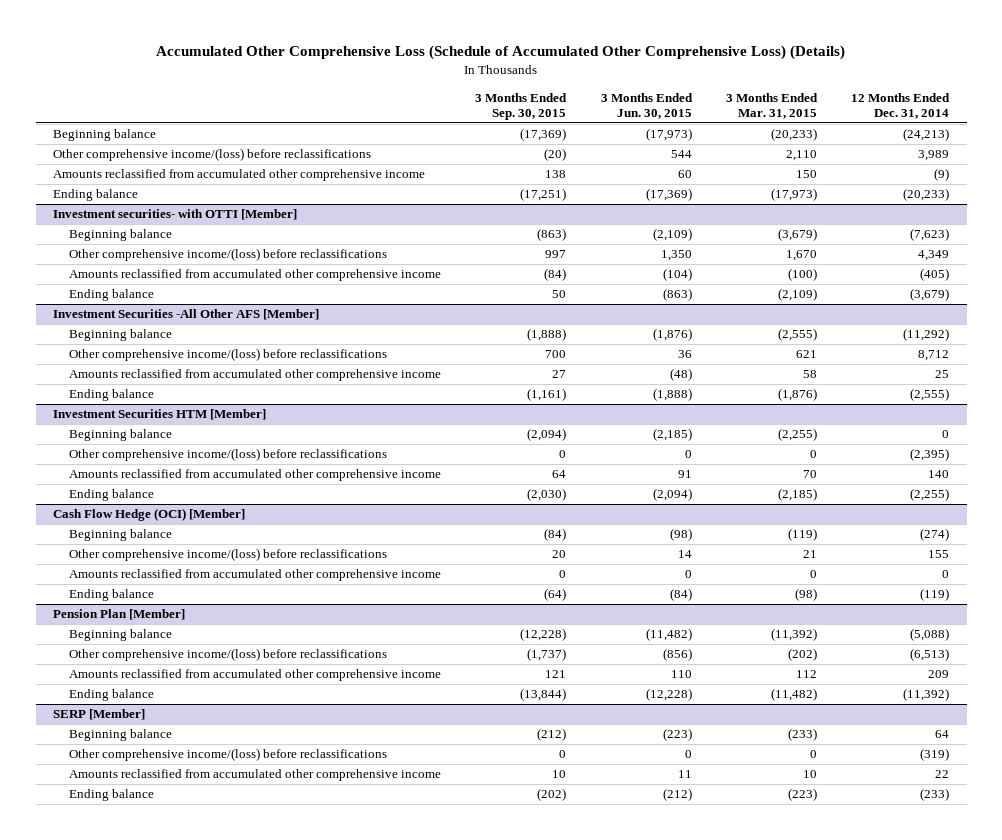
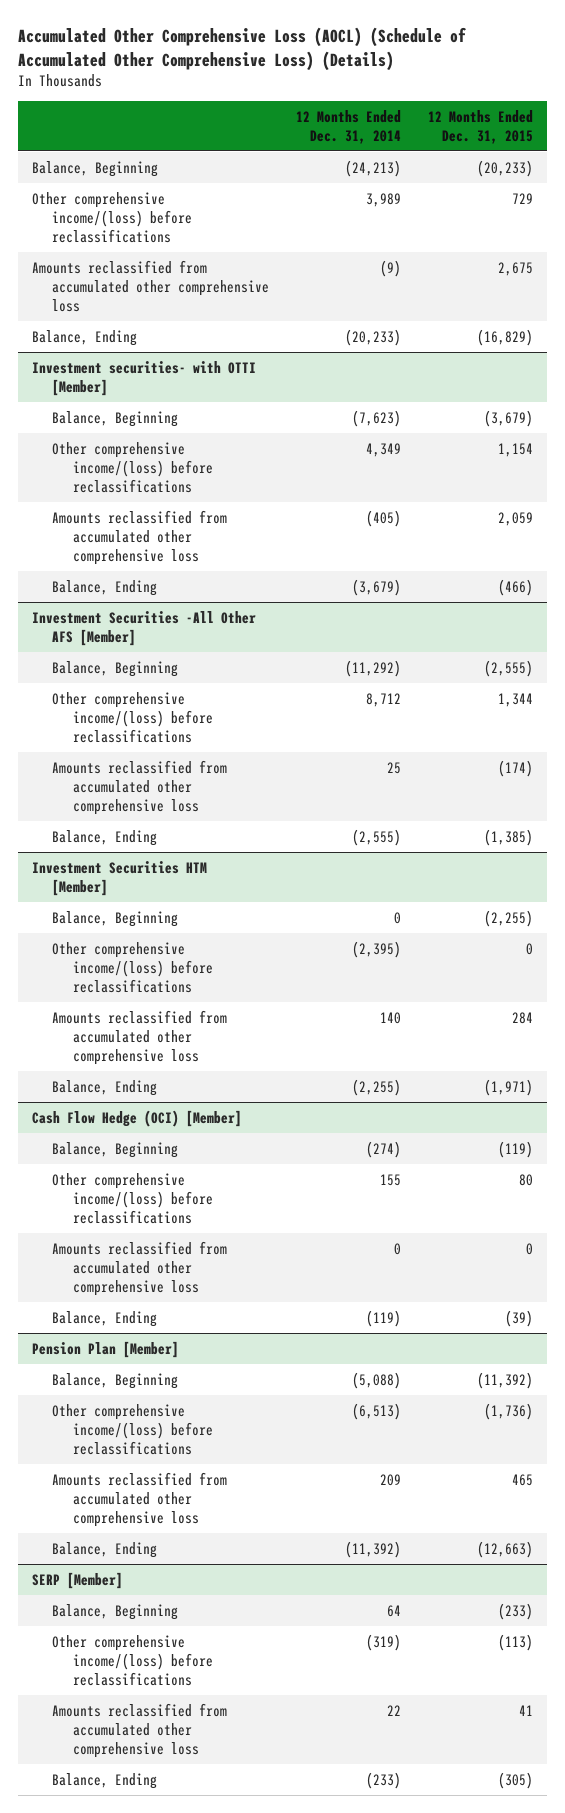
[156,45,846,61] Accumulated Other Comprehensive Loss (Schedule of Accumulated Other Comprehensive Loss) (Details) -> [18,26,467,71] Accumulated Other Comprehensive Loss (AOCL) (Schedule of Accumulated Other Comprehensive Loss) (Details)
[475,92,568,121] 3 Months Ended Sep. 30, 2015 -> none
[600,92,693,120] 3 Months Ended Jun. 30, 2015 -> none
[725,92,818,120] 3 Months Ended Mar. 31, 2015 -> none
none -> [428,109,534,144] 12 Months Ended Dec. 31, 2015
[52,129,156,142] Beginning balance -> [31,160,158,177] Balance, Beginning
[52,169,425,182] Amounts reclassified from accumulated other comprehensive income -> [31,259,270,312] Amounts reclassified from accumulated other comprehensive loss
[52,189,138,202] Ending balance -> [31,329,137,346] Balance, Ending
[68,229,172,242] Beginning balance -> [52,410,179,427] Balance, Beginning
[68,269,441,282] Amounts reclassified from accumulated other comprehensive income -> [52,509,228,565] Amounts reclassified from accumulated other comprehensive loss
[68,289,154,302] Ending balance -> [52,579,158,596] Balance, Ending
[68,329,172,342] Beginning balance -> [52,660,179,677] Balance, Beginning
[68,369,441,382] Amounts reclassified from accumulated other comprehensive income -> [52,759,228,815] Amounts reclassified from accumulated other comprehensive loss
[68,389,154,402] Ending balance -> [52,829,158,846] Balance, Ending
[68,429,172,442] Beginning balance -> [52,910,179,927] Balance, Beginning
[68,469,441,482] Amounts reclassified from accumulated other comprehensive income -> [52,1009,228,1065] Amounts reclassified from accumulated other comprehensive loss
[68,489,154,502] Ending balance -> [52,1079,158,1096] Balance, Ending
[68,529,172,542] Beginning balance -> [52,1141,179,1158] Balance, Beginning
[68,569,441,582] Amounts reclassified from accumulated other comprehensive income -> [52,1240,228,1296] Amounts reclassified from accumulated other comprehensive loss
[68,589,154,602] Ending balance -> [52,1310,158,1327] Balance, Ending
[68,629,172,642] Beginning balance -> [52,1372,179,1389] Balance, Beginning
[68,669,441,682] Amounts reclassified from accumulated other comprehensive income -> [52,1471,228,1527] Amounts reclassified from accumulated other comprehensive loss
[68,689,154,702] Ending balance -> [52,1541,158,1558] Balance, Ending
[68,729,172,742] Beginning balance -> [52,1603,179,1620] Balance, Beginning
[68,769,441,782] Amounts reclassified from accumulated other comprehensive income -> [52,1702,228,1758] Amounts reclassified from accumulated other comprehensive loss
[68,789,154,802] Ending balance -> [52,1772,158,1789] Balance, Ending

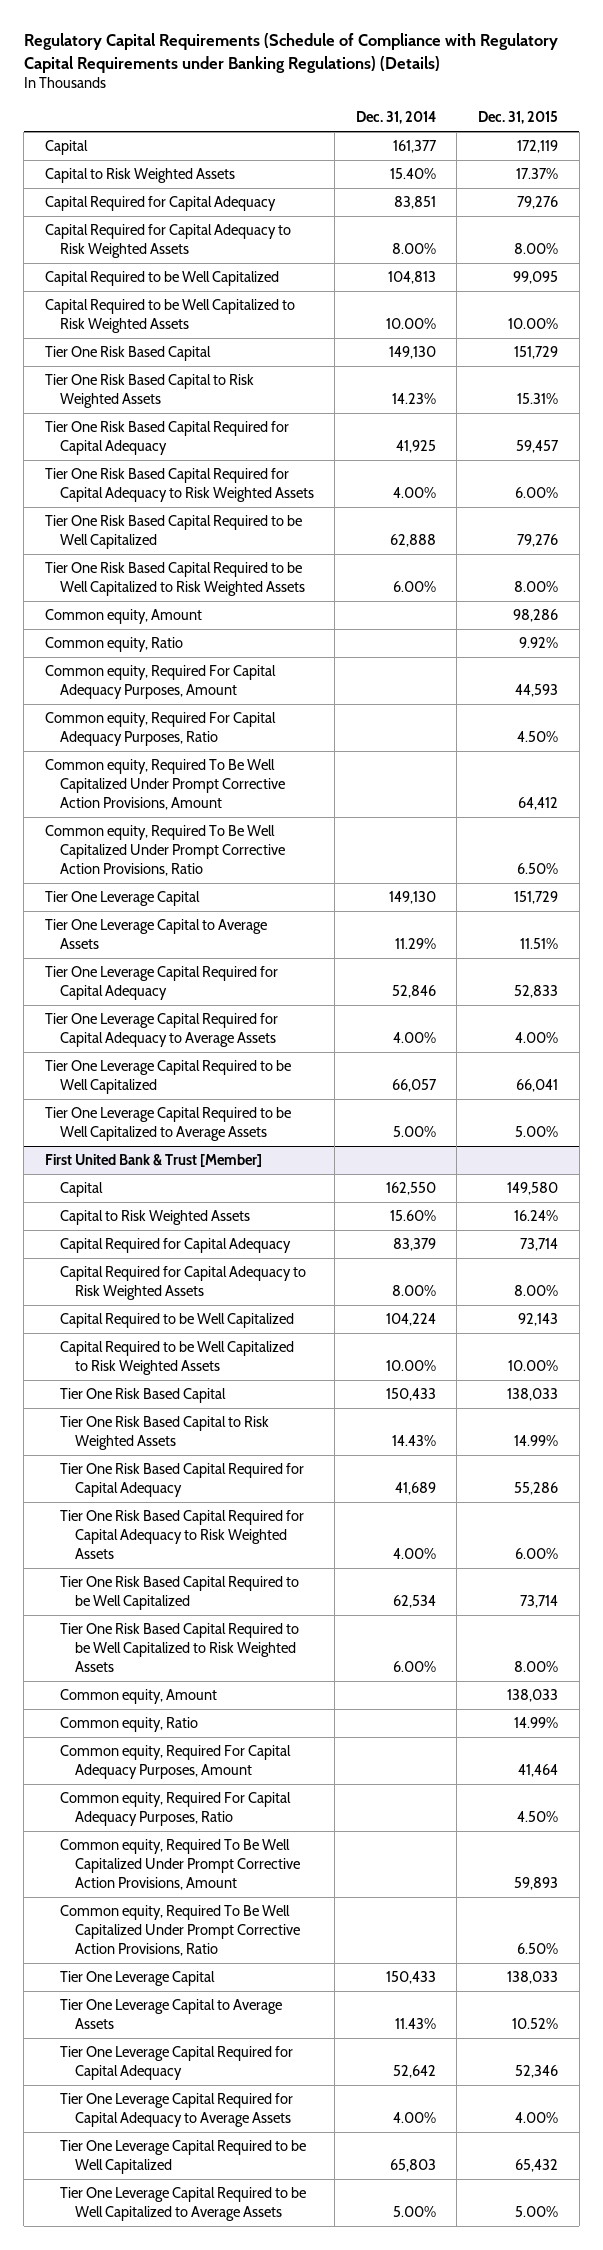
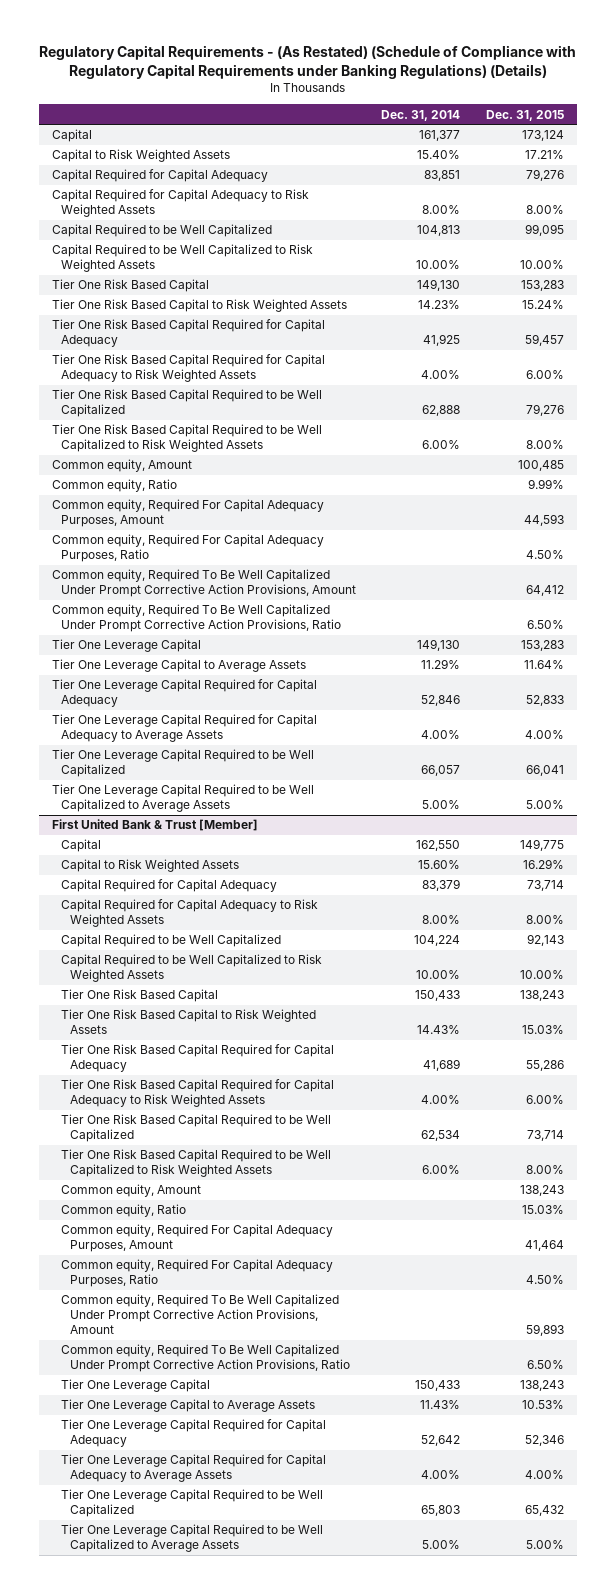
[23,33,558,73] Regulatory Capital Requirements (Schedule of Compliance with Regulatory Capital Requirements under Banking Regulations) (Details) -> [38,45,576,79] Regulatory Capital Requirements - (As Restated) (Schedule of Compliance with Regulatory Capital Requirements under Banking Regulations) (Details)
[517,140,559,154] 172,119 -> [521,130,564,142] 173,124
[516,168,559,180] 17.37% -> [524,150,564,160] 17.21%
[514,346,559,360] 151,729 -> [520,280,564,292] 153,283
[517,392,559,404] 15.31% -> [521,300,564,310] 15.24%
[513,609,559,623] 98,286 -> [517,460,564,472] 100,485
[519,637,559,649] 9.92% -> [527,479,564,490] 9.99%
[514,891,559,905] 151,729 -> [520,640,564,652] 153,283
[520,937,559,949] 11.51% -> [523,660,564,670] 11.64%
[507,1182,559,1196] 149,580 -> [519,839,564,852] 149,775
[514,1210,559,1222] 16.24% -> [522,859,564,870] 16.29%
[507,1388,559,1402] 138,033 -> [519,990,564,1002] 138,243
[514,1434,559,1446] 14.99% -> [521,1025,564,1035] 15.03%
[507,1689,559,1703] 138,033 -> [519,1185,564,1197] 138,243
[514,1717,559,1729] 14.99% -> [521,1205,564,1215] 15.03%
[507,1971,559,1985] 138,033 -> [519,1380,564,1392] 138,243
[512,2017,559,2029] 10.52% -> [521,1400,564,1410] 10.53%

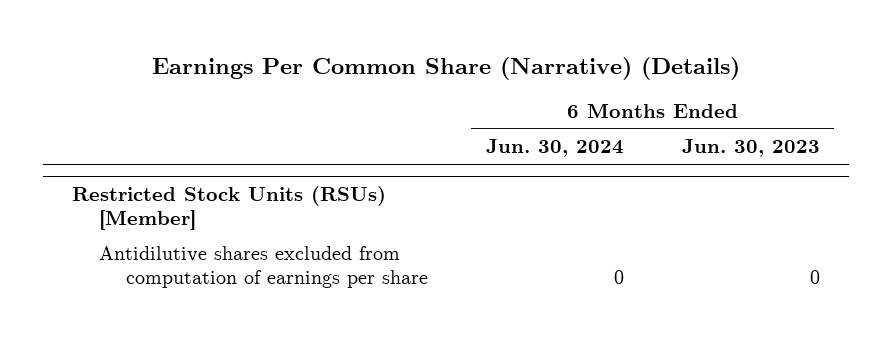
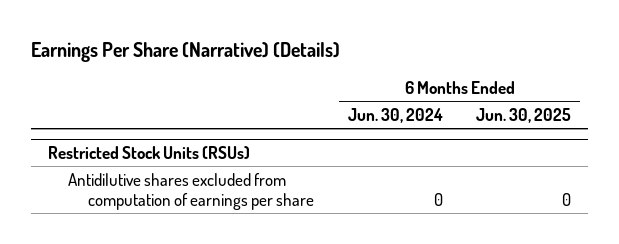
[151,56,740,80] Earnings Per Common Share (Narrative) (Details) -> [30,42,340,63] Earnings Per Share (Narrative) (Details)
[681,139,820,158] Jun. 30, 2023 -> none
none -> [476,108,572,124] Jun. 30, 2025
[72,186,387,231] Restricted Stock Units (RSUs) [Member] -> [47,145,250,159] Restricted Stock Units (RSUs)

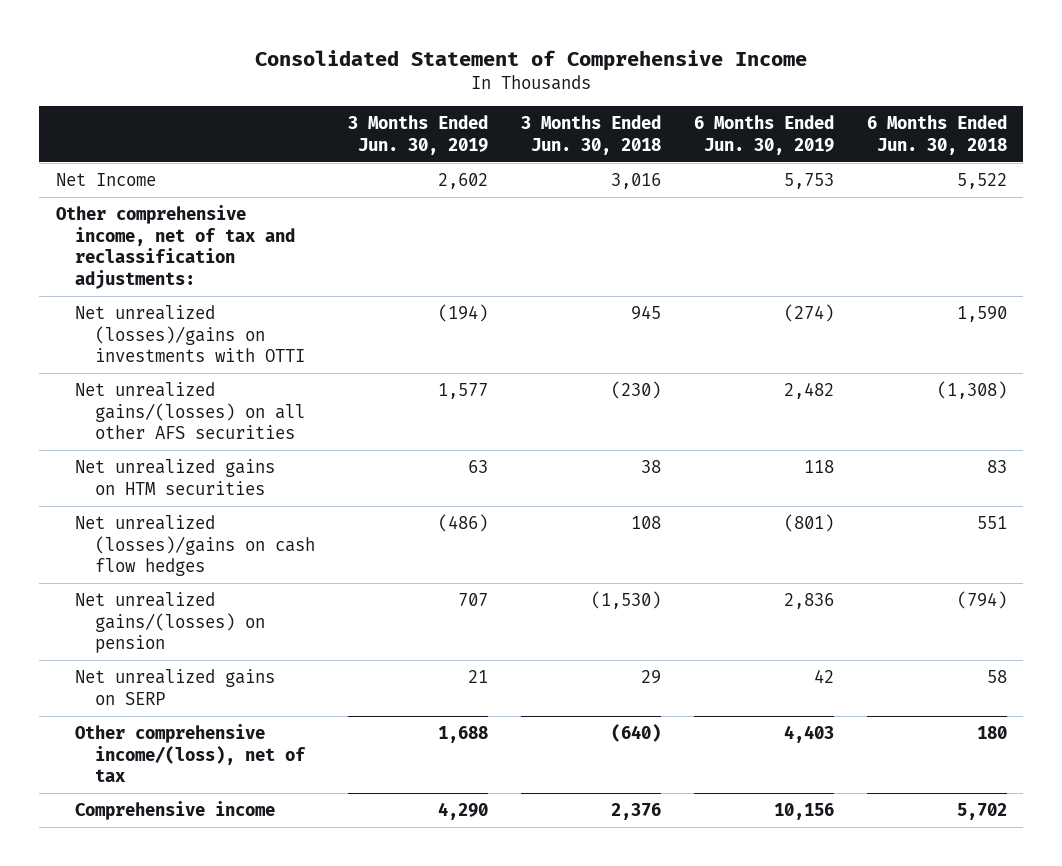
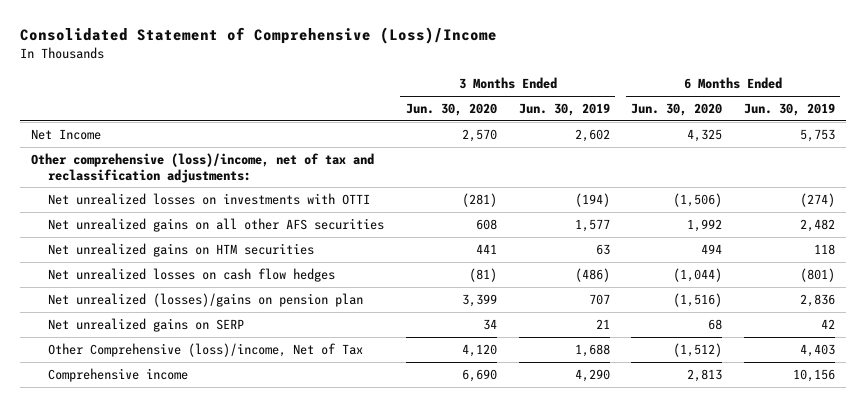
[255,49,808,71] Consolidated Statement of Comprehensive Income -> [19,27,497,45] Consolidated Statement of Comprehensive (Loss)/Income
[520,115,661,156] 3 Months Ended Jun. 30, 2018 -> none
[866,115,1007,156] 6 Months Ended Jun. 30, 2018 -> none
none -> [405,102,497,116] Jun. 30, 2020
none -> [631,102,723,116] Jun. 30, 2020
[55,204,296,290] Other comprehensive income, net of tax and reclassification adjustments: -> [30,152,374,183] Other comprehensive (loss)/income, net of tax and reclassification adjustments:
[75,304,306,363] Net unrealized (losses)/gains on investments with OTTI -> [48,192,371,205] Net unrealized losses on investments with OTTI
[75,381,306,440] Net unrealized gains/(losses) on all other AFS securities -> [48,217,385,232] Net unrealized gains on all other AFS securities
[75,514,316,577] Net unrealized (losses)/gains on cash flow hedges -> [48,267,336,282] Net unrealized losses on cash flow hedges
[75,591,266,654] Net unrealized gains/(losses) on pension -> [48,292,364,307] Net unrealized (losses)/gains on pension plan
[75,723,307,783] Other comprehensive income/(loss), net of tax -> [48,342,364,357] Other Comprehensive (loss)/income, Net of Tax

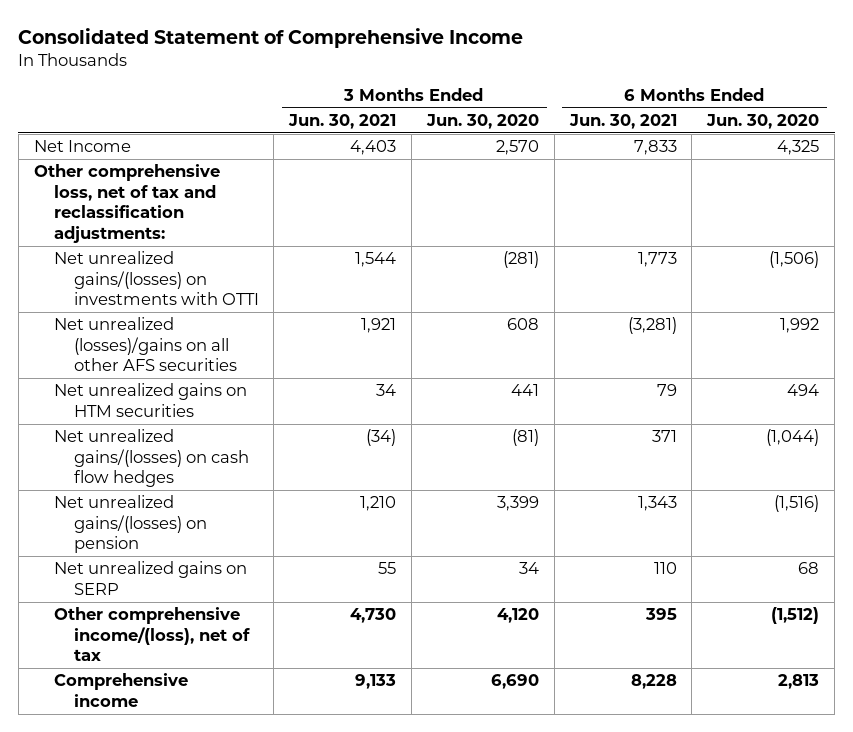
[19,27,497,45] Consolidated Statement of Comprehensive (Loss)/Income -> [18,28,524,49] Consolidated Statement of Comprehensive Income
[518,102,610,116] Jun. 30, 2019 -> none
[744,102,836,116] Jun. 30, 2019 -> none
none -> [288,113,397,129] Jun. 30, 2021
none -> [568,113,677,129] Jun. 30, 2021
[30,152,374,183] Other comprehensive (loss)/income, net of tax and reclassification adjustments: -> [33,164,220,244] Other comprehensive loss, net of tax and reclassification adjustments:
[48,192,371,205] Net unrealized losses on investments with OTTI -> [53,251,259,306] Net unrealized gains/(losses) on investments with OTTI
[48,217,385,232] Net unrealized gains on all other AFS securities -> [53,317,237,372] Net unrealized (losses)/gains on all other AFS securities
[48,267,336,282] Net unrealized losses on cash flow hedges -> [53,429,249,488] Net unrealized gains/(losses) on cash flow hedges
[48,292,364,307] Net unrealized (losses)/gains on pension plan -> [53,495,207,554] Net unrealized gains/(losses) on pension
[48,342,364,357] Other Comprehensive (loss)/income, Net of Tax -> [53,607,250,662] Other comprehensive income/(loss), net of tax

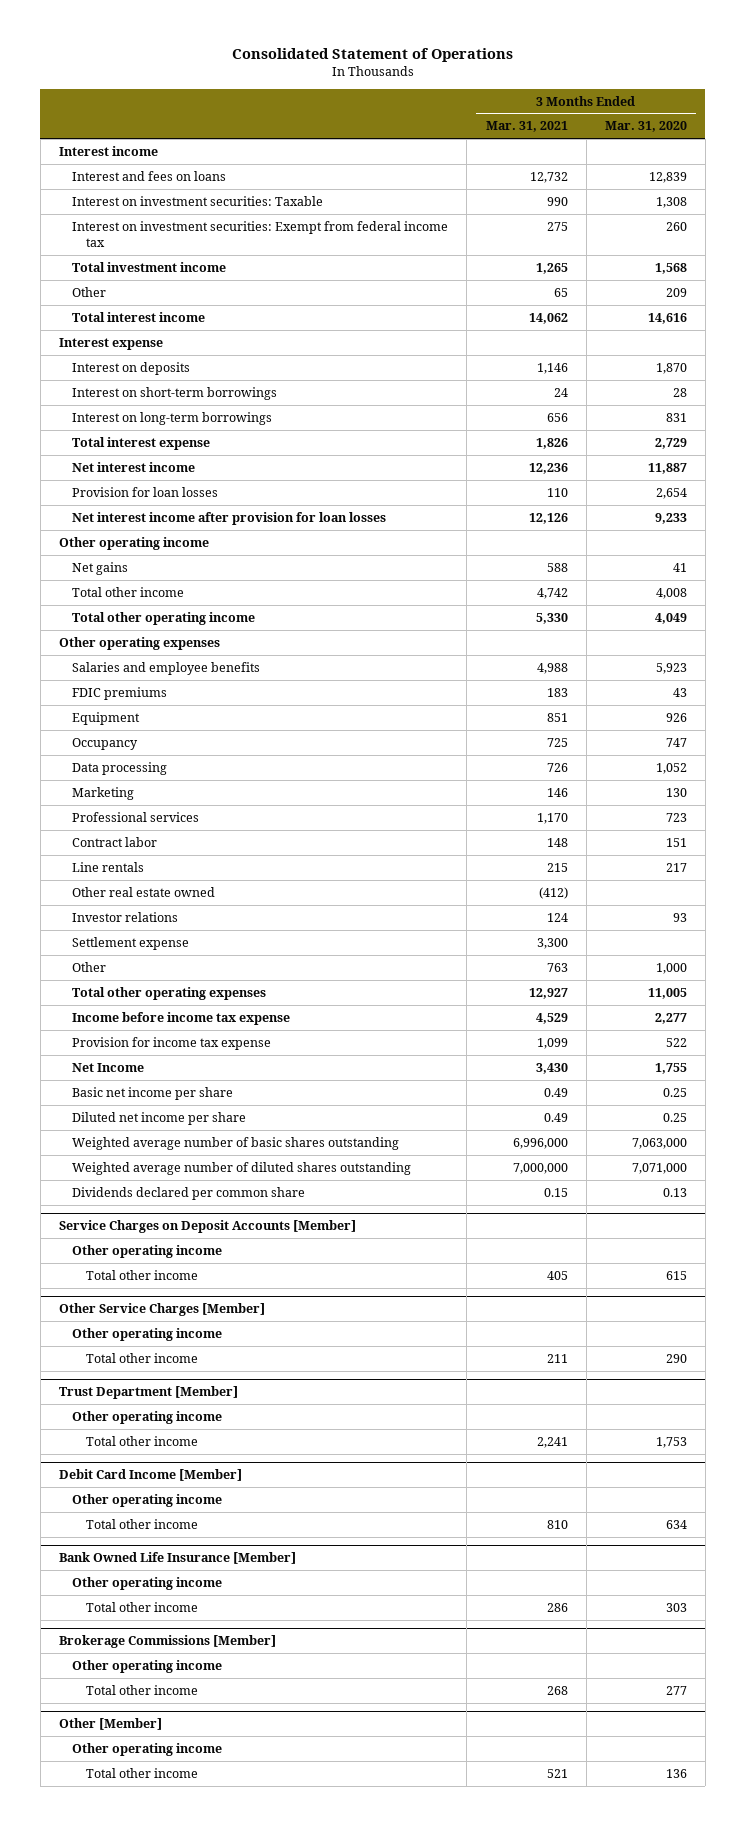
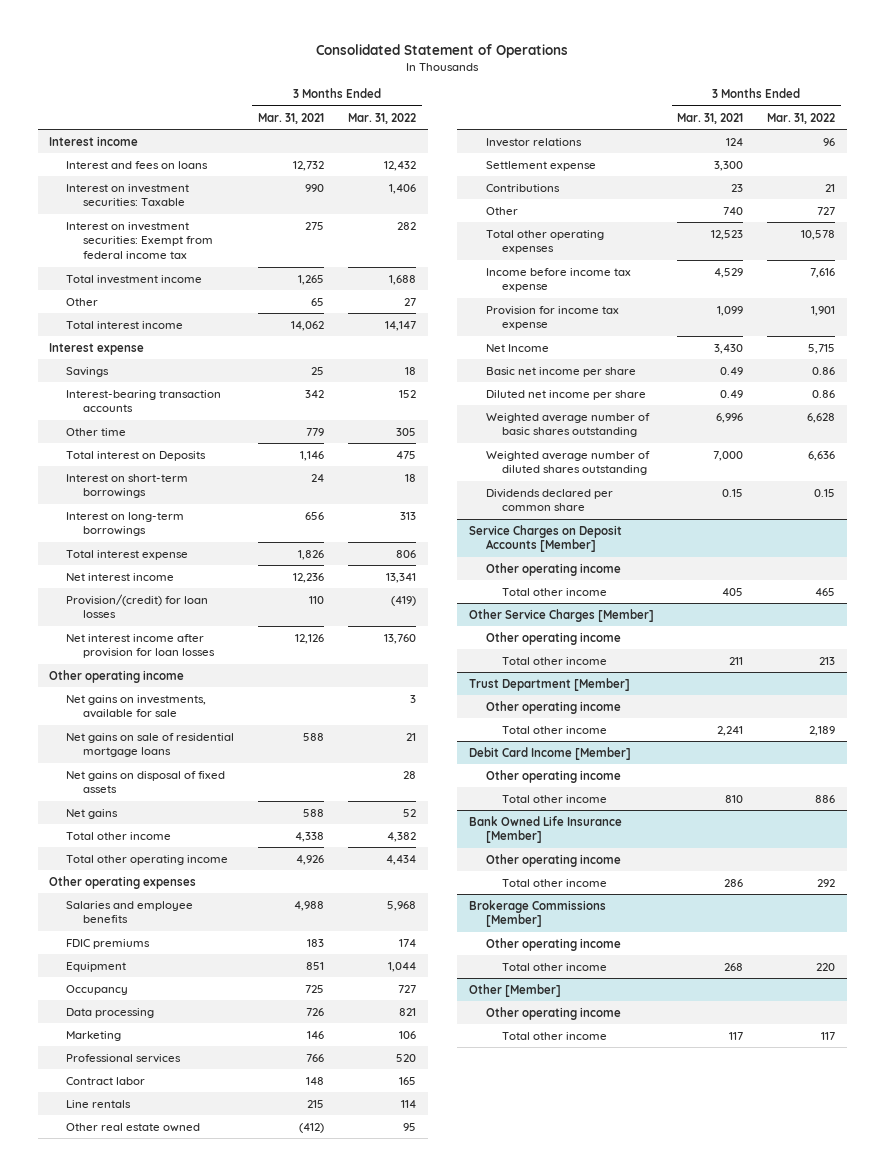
[604,121,687,133] Mar. 31, 2020 -> none
none -> [348,112,417,124] Mar. 31, 2022
none -> [66,366,110,377] Savings
none -> [66,389,222,413] Interest-bearing transaction accounts
none -> [66,427,127,436] Other time
[72,361,191,375] Interest on deposits -> [66,450,207,461] Total interest on Deposits
[72,486,219,497] Provision for loan losses -> [66,593,209,619] Provision/(credit) for loan losses
none -> [66,694,207,719] Net gains on investments, available for sale
none -> [66,732,235,758] Net gains on sale of residential mortgage loans
none -> [66,770,226,794] Net gains on disposal of fixed assets
[536,587,568,599] 4,742 -> [295,831,325,842] 4,338
[535,612,568,624] 5,330 -> [296,854,325,865] 4,926
[536,812,568,824] 1,170 -> [306,1053,325,1062] 766
none -> [485,183,560,192] Contributions
[546,962,568,972] 763 -> [723,206,744,215] 740
[528,987,568,999] 12,927 -> [711,229,744,240] 12,523
[512,1137,568,1149] 6,996,000 -> [716,412,744,423] 6,996
[512,1162,568,1174] 7,000,000 -> [713,450,744,461] 7,000
[546,1768,568,1778] 521 -> [729,1031,744,1040] 117

